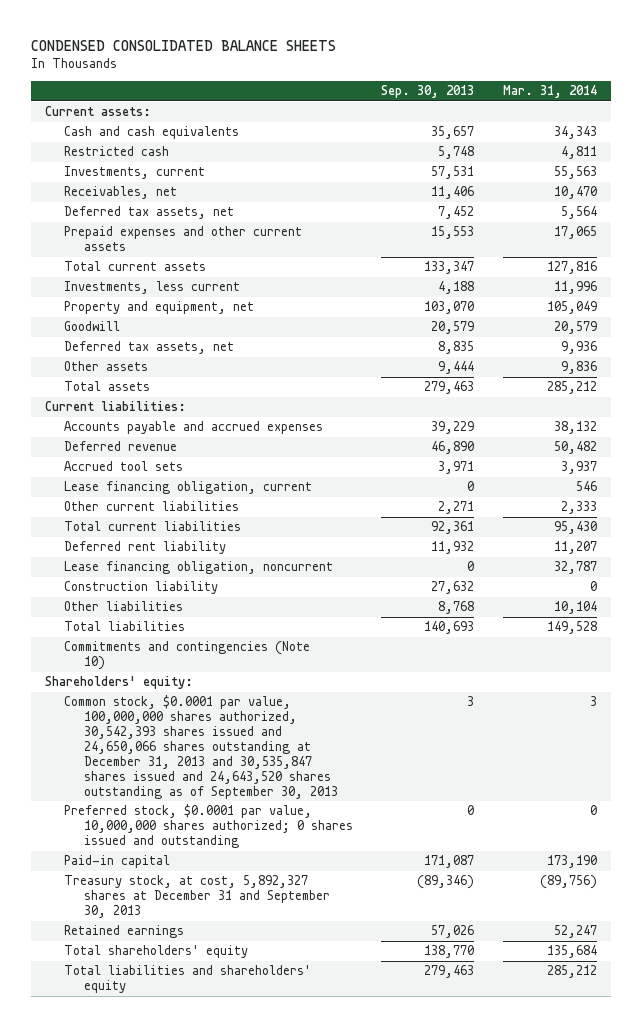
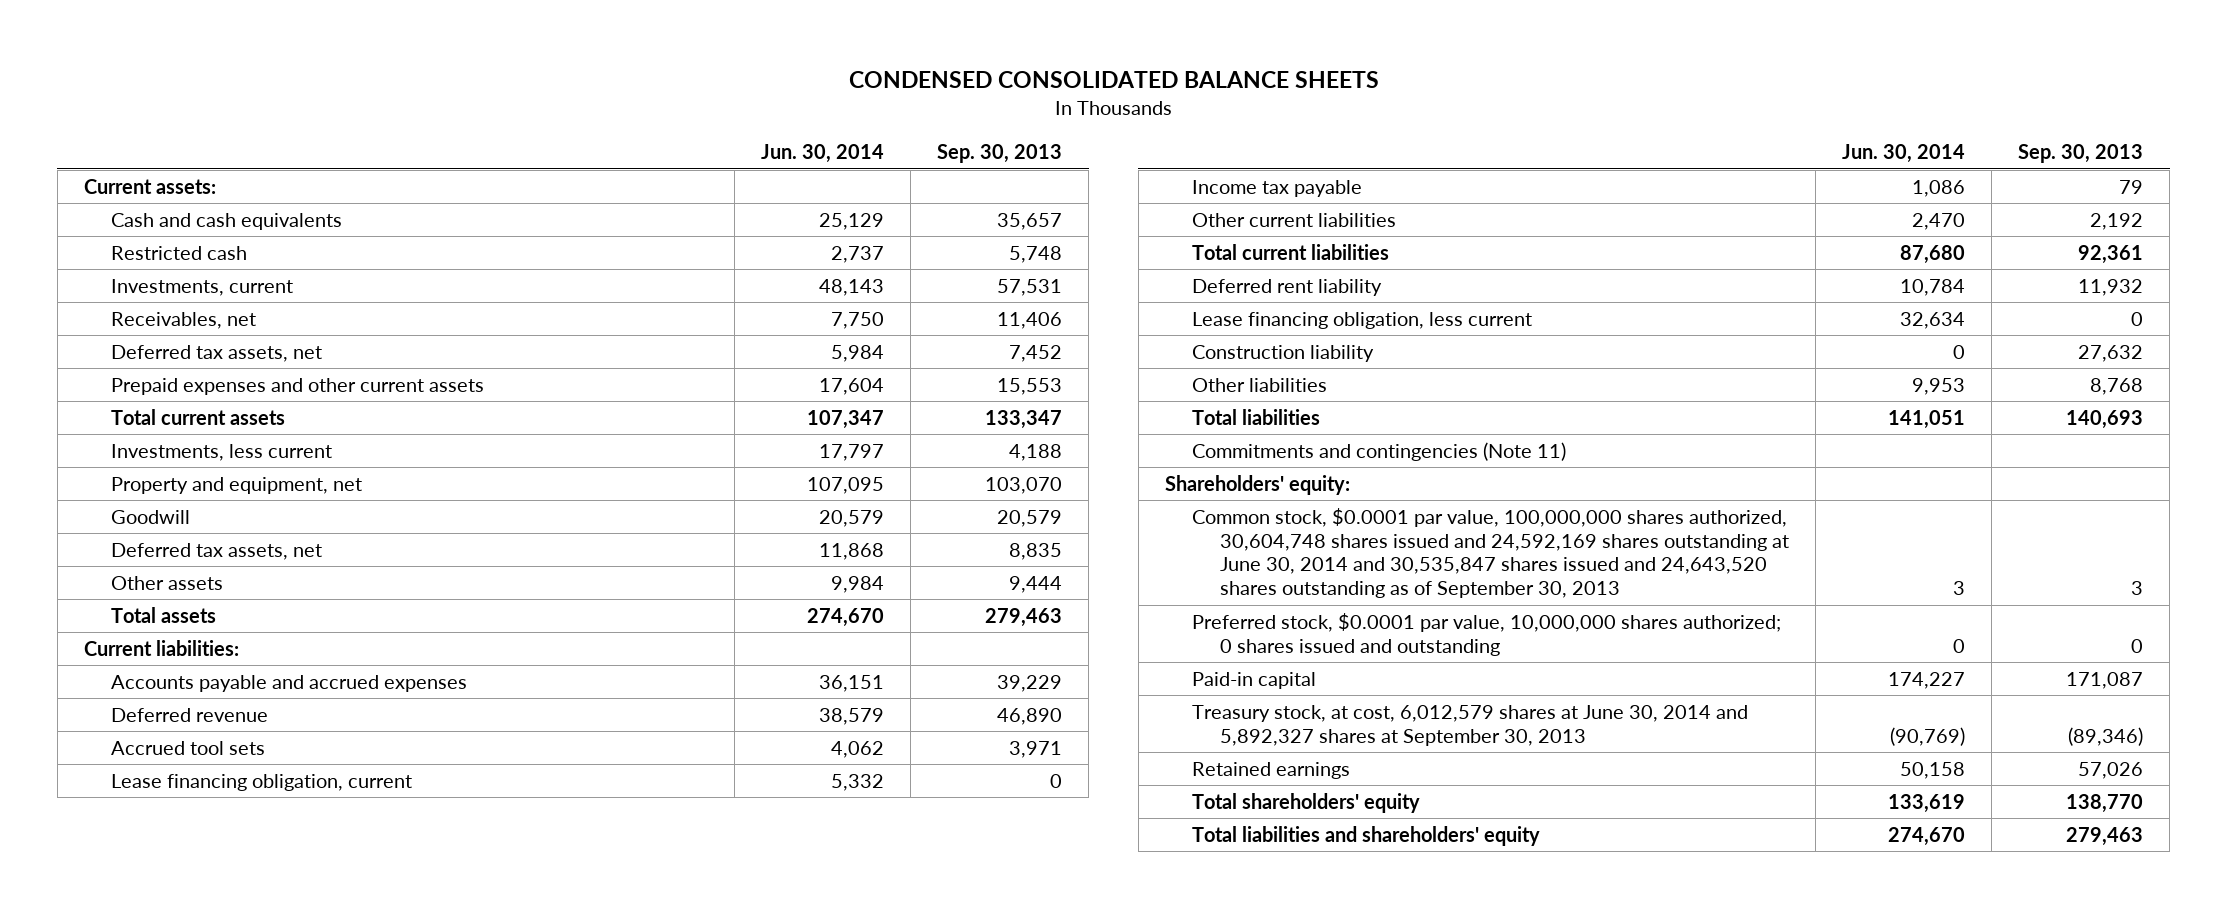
[502,85,597,99] Mar. 31, 2014 -> none
none -> [760,144,884,164] Jun. 30, 2014
none -> [1192,179,1363,197] Income tax payable
[438,501,475,515] 2,271 -> [2090,212,2144,230] 2,192
[64,561,334,575] Lease financing obligation, noncurrent -> [1192,311,1533,329] Lease financing obligation, less current
[64,641,311,671] Commitments and contingencies (Note 10) -> [1192,441,1567,461] Commitments and contingencies (Note 11)
[64,695,338,799] Common stock, $0.0001 par value, 100,000,000 shares authorized, 30,542,393 shares issued and 24,650,066 shares outstanding at December 31, 2013 and 30,535,847 shares issued and 24,643,520 shares outstanding as of September 30, 2013 -> [1192,507,1789,599] Common stock, $0.0001 par value, 100,000,000 shares authorized, 30,604,748 shares issued and 24,592,169 shares outstanding at June 30, 2014 and 30,535,847 shares issued and 24,643,520 shares outstanding as of September 30, 2013
[64,875,330,919] Treasury stock, at cost, 5,892,327 shares at December 31 and September 30, 2013 -> [1192,704,1749,746] Treasury stock, at cost, 6,012,579 shares at June 30, 2014 and 5,892,327 shares at September 30, 2013

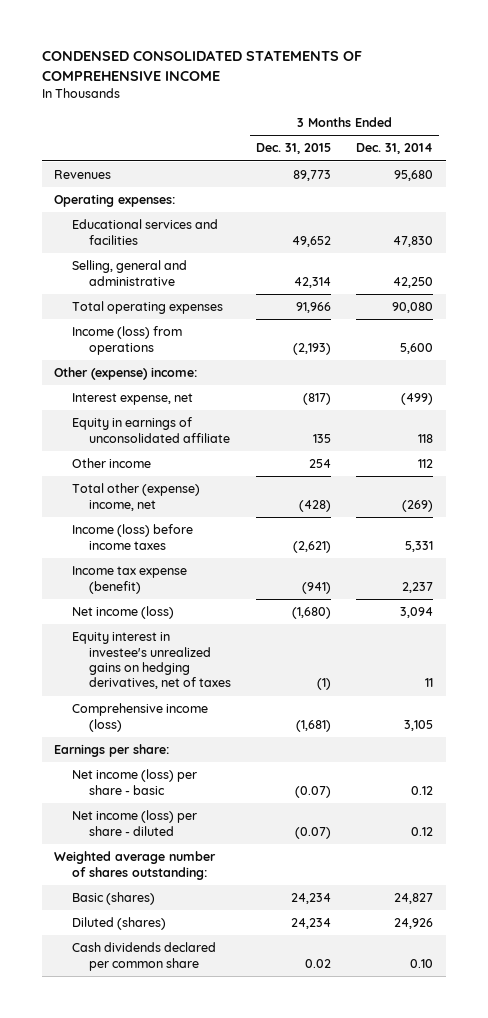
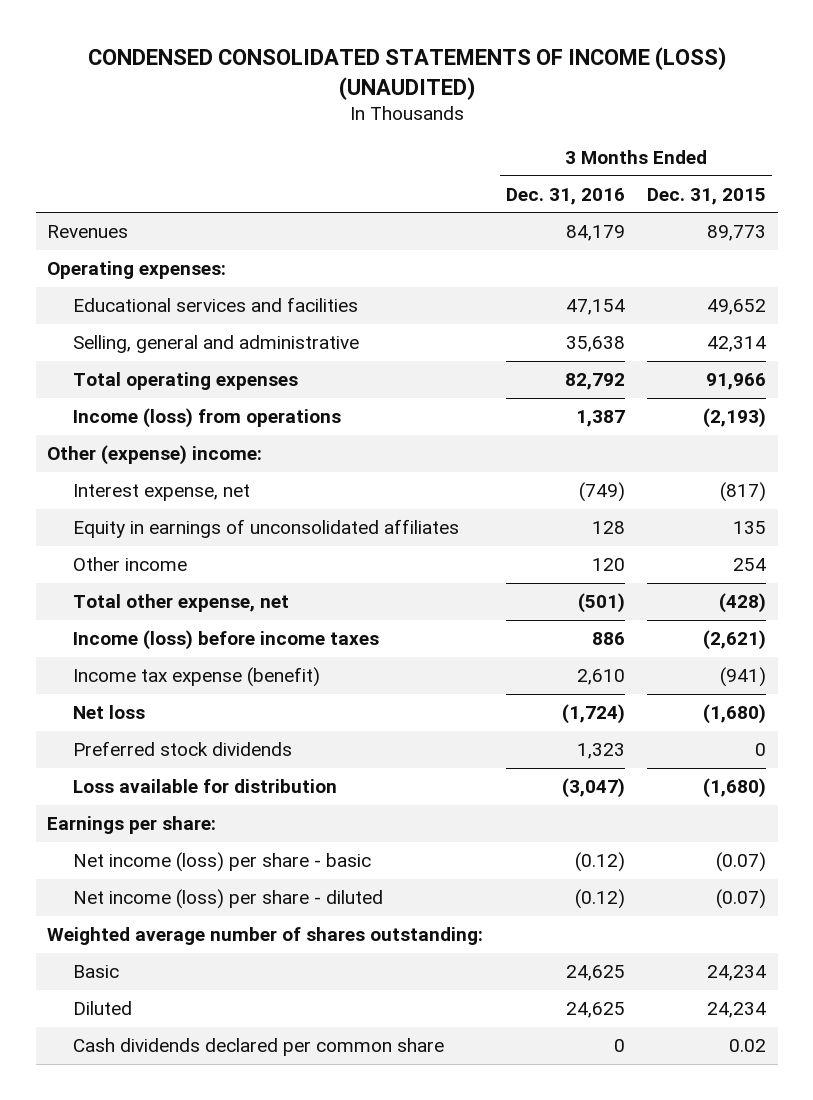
[41,50,362,81] CONDENSED CONSOLIDATED STATEMENTS OF COMPREHENSIVE INCOME -> [87,47,726,100] CONDENSED CONSOLIDATED STATEMENTS OF INCOME (LOSS) (UNAUDITED)
[356,143,434,155] Dec. 31, 2014 -> none
none -> [505,187,625,205] Dec. 31, 2016
[71,417,230,443] Equity in earnings of unconsolidated affiliate -> [72,518,459,538] Equity in earnings of unconsolidated affiliates
[71,483,200,511] Total other (expense) income, net -> [72,593,289,612] Total other expense, net
[71,632,231,690] Equity interest in investee's unrealized gains on hedging derivatives, net of taxes -> none
[71,703,208,732] Comprehensive income (loss) -> none
[71,606,174,620] Net income (loss) -> [72,704,145,719] Net loss
none -> [72,740,292,756] Preferred stock dividends
none -> [72,778,337,793] Loss available for distribution
[71,892,155,906] Basic (shares) -> [72,964,119,978] Basic
[71,917,166,931] Diluted (shares) -> [72,1000,132,1015] Diluted

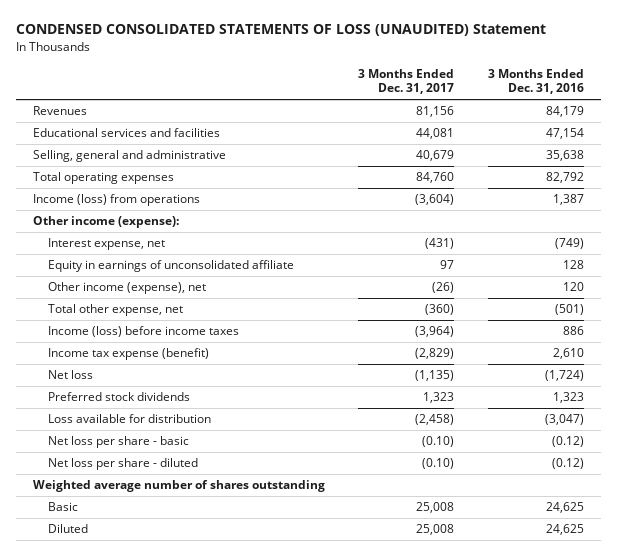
[87,47,726,100] CONDENSED CONSOLIDATED STATEMENTS OF INCOME (LOSS) (UNAUDITED) -> [15,24,546,37] CONDENSED CONSOLIDATED STATEMENTS OF LOSS (UNAUDITED) Statement
[647,187,767,205] Dec. 31, 2015 -> none
none -> [358,68,455,95] 3 Months Ended Dec. 31, 2017
[47,260,227,279] Operating expenses: -> none
[47,444,263,465] Other (expense) income: -> [32,216,179,229] Other income (expense):
[72,518,459,538] Equity in earnings of unconsolidated affiliates -> [48,260,295,273] Equity in earnings of unconsolidated affiliate
[72,556,187,571] Other income -> [48,282,207,295] Other income (expense), net
[47,815,217,834] Earnings per share: -> none
[72,851,371,872] Net income (loss) per share - basic -> [48,436,190,449] Net loss per share - basic
[72,888,383,909] Net income (loss) per share - diluted -> [48,458,199,471] Net loss per share - diluted
[47,926,484,945] Weighted average number of shares outstanding: -> [32,480,325,493] Weighted average number of shares outstanding
[72,1037,444,1056] Cash dividends declared per common share -> none

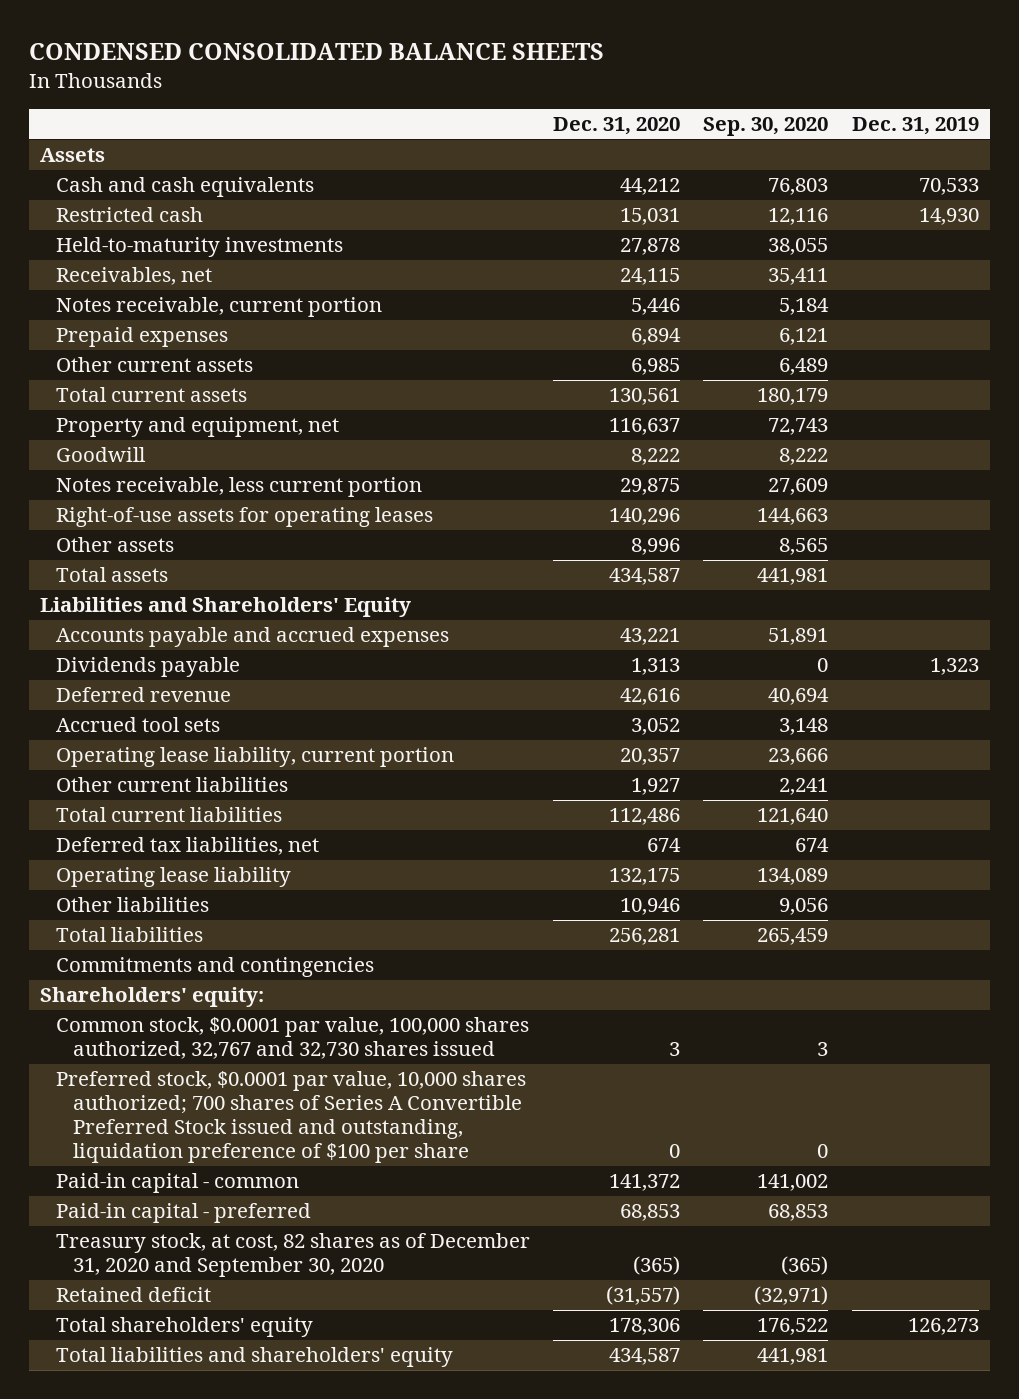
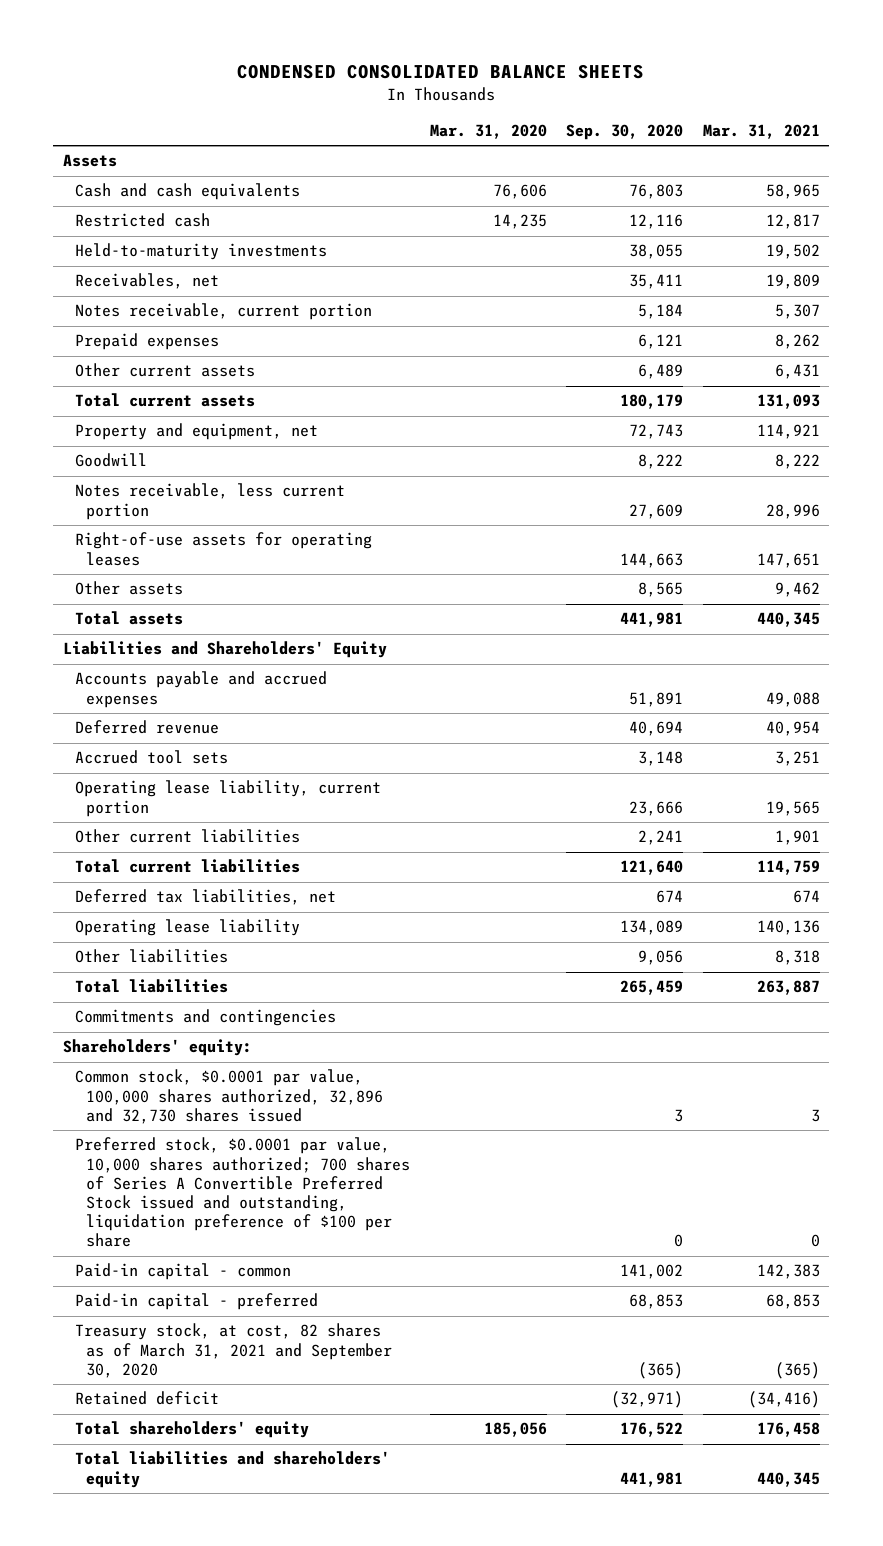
[553,117,681,136] Dec. 31, 2020 -> none
[851,117,979,136] Dec. 31, 2019 -> none
none -> [429,123,547,139] Mar. 31, 2020
none -> [702,123,820,139] Mar. 31, 2021
[56,657,241,678] Dividends payable -> none
[56,1017,530,1060] Common stock, $0.0001 par value, 100,000 shares authorized, 32,767 and 32,730 shares issued -> [74,1069,384,1124] Common stock, $0.0001 par value, 100,000 shares authorized, 32,896 and 32,730 shares issued
[56,1233,531,1278] Treasury stock, at cost, 82 shares as of December 31, 2020 and September 30, 2020 -> [74,1323,393,1378] Treasury stock, at cost, 82 shares as of March 31, 2021 and September 30, 2020

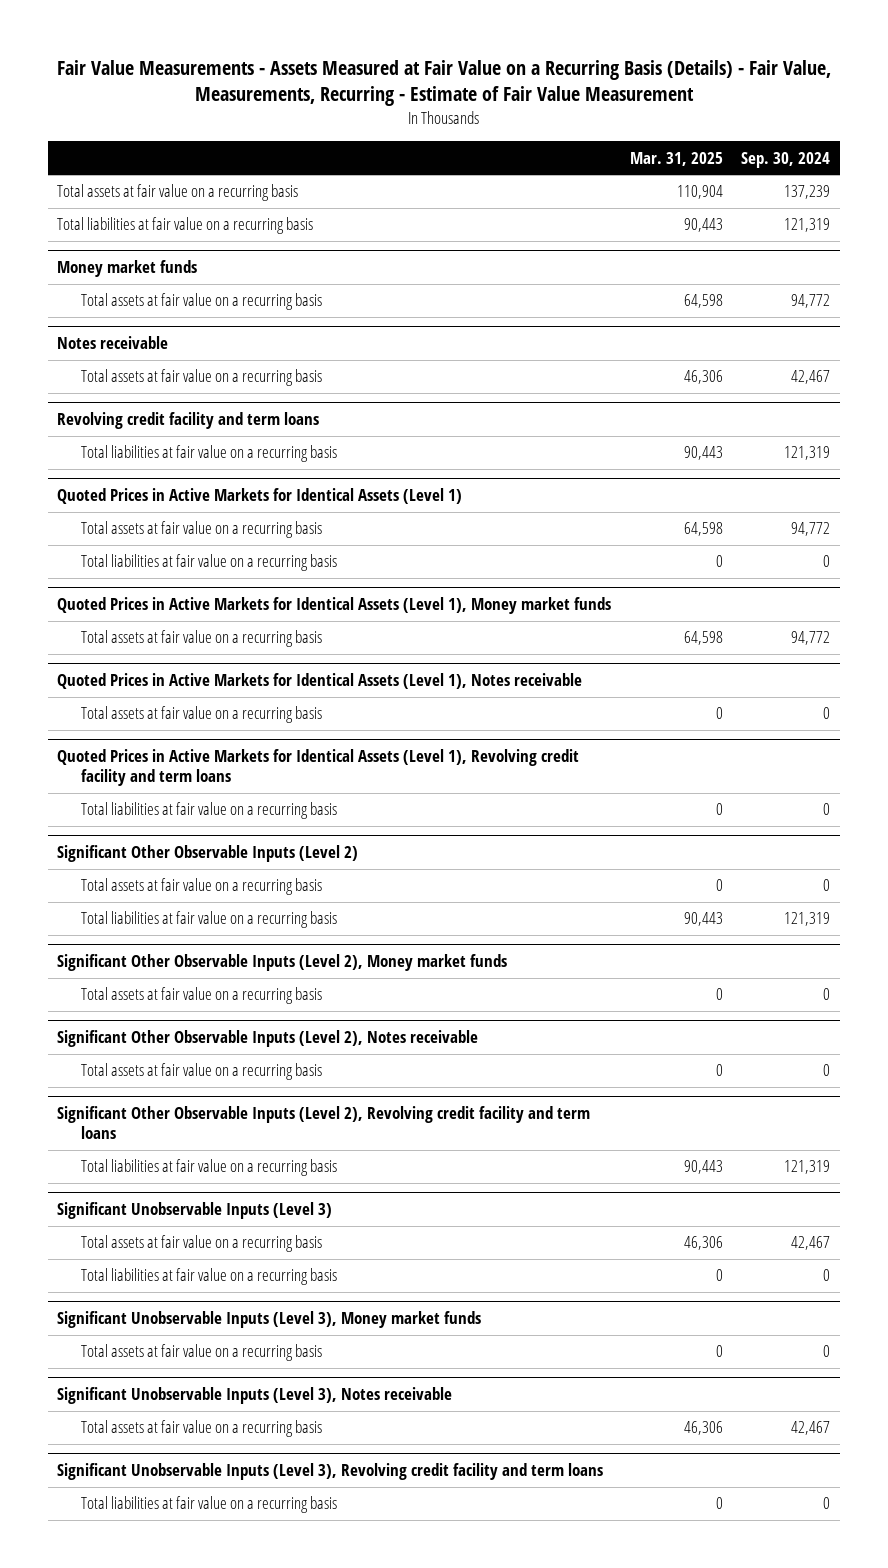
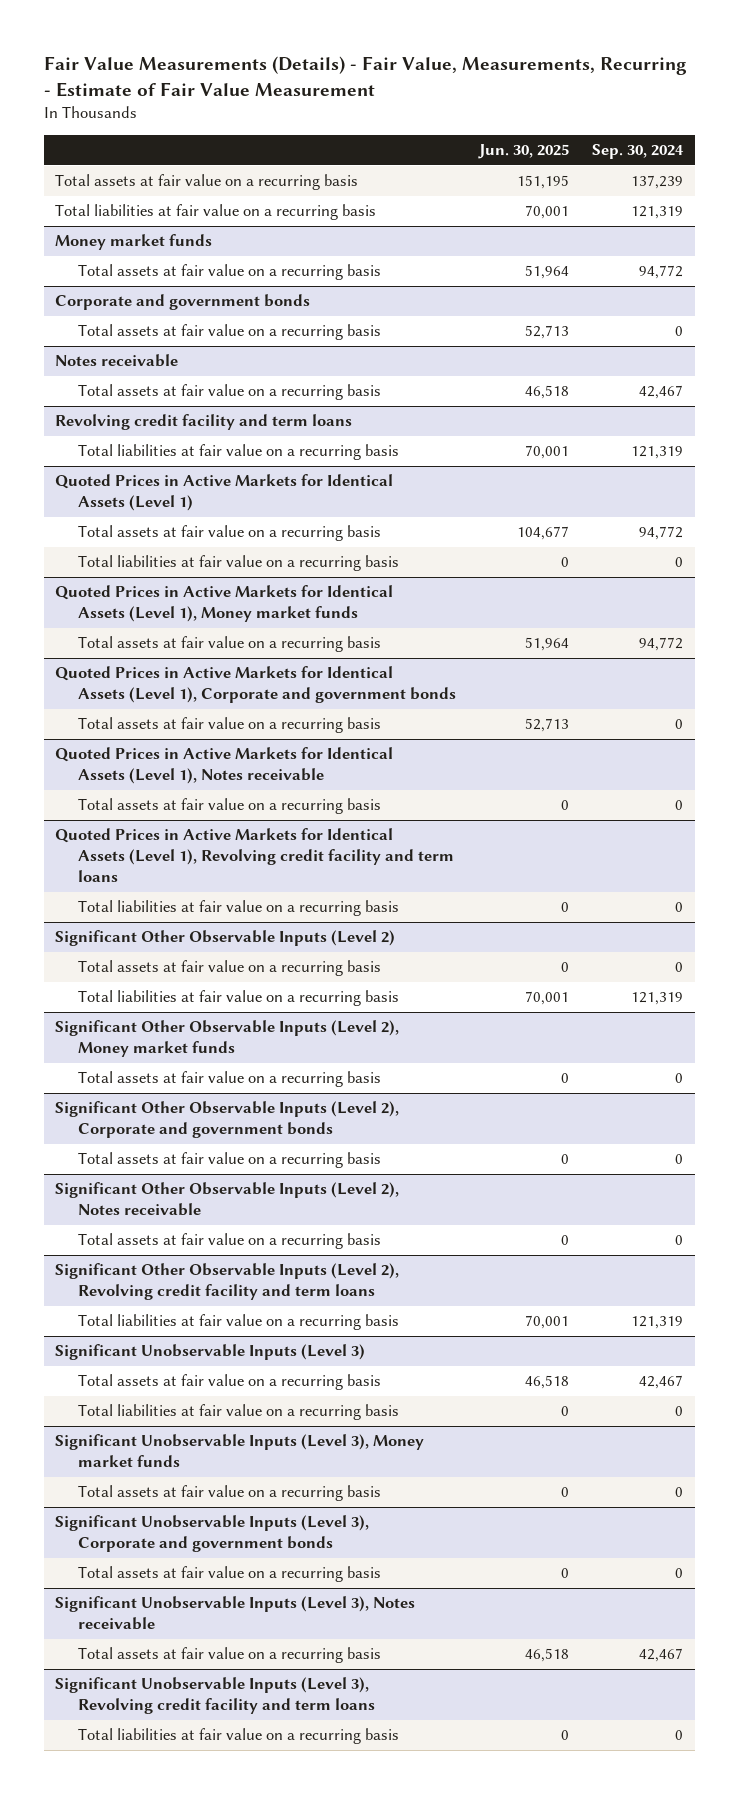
[56,59,831,107] Fair Value Measurements - Assets Measured at Fair Value on a Recurring Basis (Details) - Fair Value, Measurements, Recurring - Estimate of Fair Value Measurement -> [43,55,687,97] Fair Value Measurements (Details) - Fair Value, Measurements, Recurring - Estimate of Fair Value Measurement
[629,151,723,166] Mar. 31, 2025 -> none
none -> [477,144,569,160] Jun. 30, 2025
none -> [55,294,311,311] Corporate and government bonds
none -> [77,324,381,341] Total assets at fair value on a recurring basis
none -> [55,666,456,704] Quoted Prices in Active Markets for Identical Assets (Level 1), Corporate and government bonds
none -> [77,717,381,734] Total assets at fair value on a recurring basis
none -> [55,1101,400,1139] Significant Other Observable Inputs (Level 2), Corporate and government bonds
none -> [77,1152,381,1169] Total assets at fair value on a recurring basis
none -> [55,1515,370,1553] Significant Unobservable Inputs (Level 3), Corporate and government bonds
none -> [77,1566,381,1583] Total assets at fair value on a recurring basis

